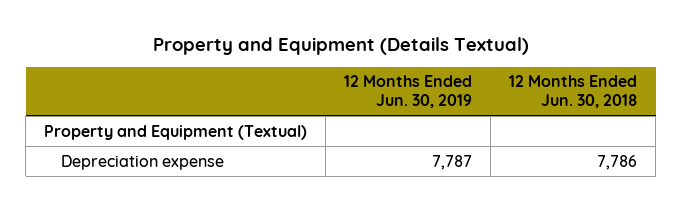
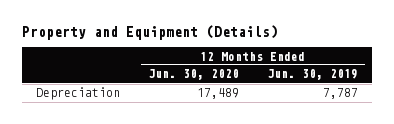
[152,36,529,55] Property and Equipment (Details Textual) -> [21,25,278,41] Property and Equipment (Details)
[509,75,638,108] 12 Months Ended Jun. 30, 2018 -> none
none -> [148,69,240,81] Jun. 30, 2020
[44,124,308,140] Property and Equipment (Textual) -> none
[60,154,224,170] Depreciation expense -> [35,87,120,101] Depreciation

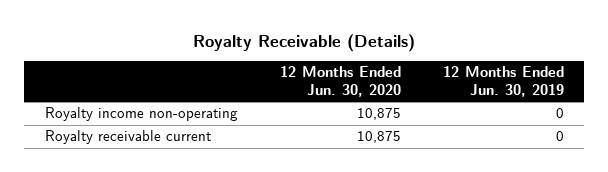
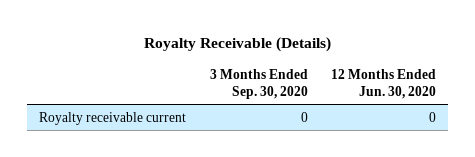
[442,66,564,98] 12 Months Ended Jun. 30, 2019 -> none
none -> [209,69,308,100] 3 Months Ended Sep. 30, 2020
[44,107,238,122] Royalty income non-operating -> none
[356,131,401,144] 10,875 -> [429,112,437,123] 0

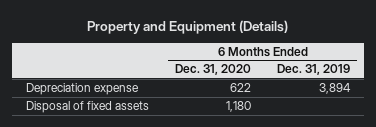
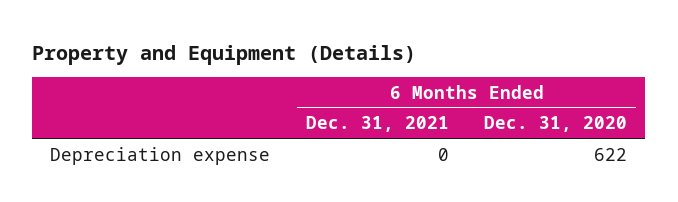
[277,64,351,76] Dec. 31, 2019 -> none
none -> [305,116,449,133] Dec. 31, 2021
[25,101,149,114] Disposal of fixed assets -> none

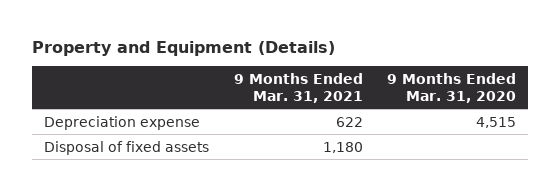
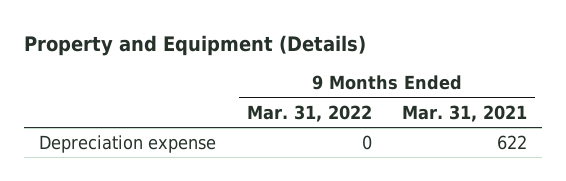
[387,72,517,103] 9 Months Ended Mar. 31, 2020 -> none
none -> [246,104,372,122] Mar. 31, 2022
[44,140,210,155] Disposal of fixed assets -> none

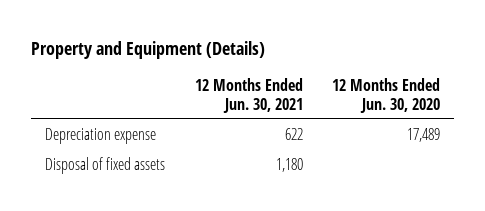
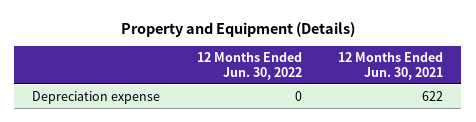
[331,77,440,113] 12 Months Ended Jun. 30, 2020 -> none
none -> [196,52,302,80] 12 Months Ended Jun. 30, 2022
[45,157,166,175] Disposal of fixed assets -> none

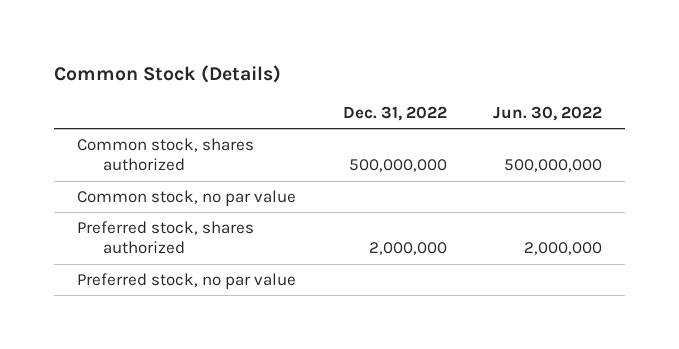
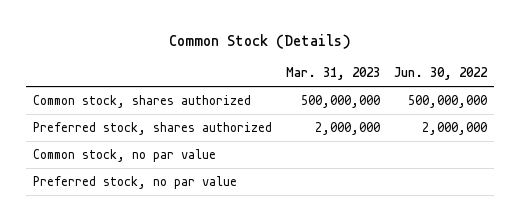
[342,105,447,121] Dec. 31, 2022 -> none
none -> [285,67,380,81] Mar. 31, 2023
[77,189,297,206] Common stock, no par value -> [32,148,216,162] Common stock, no par value

